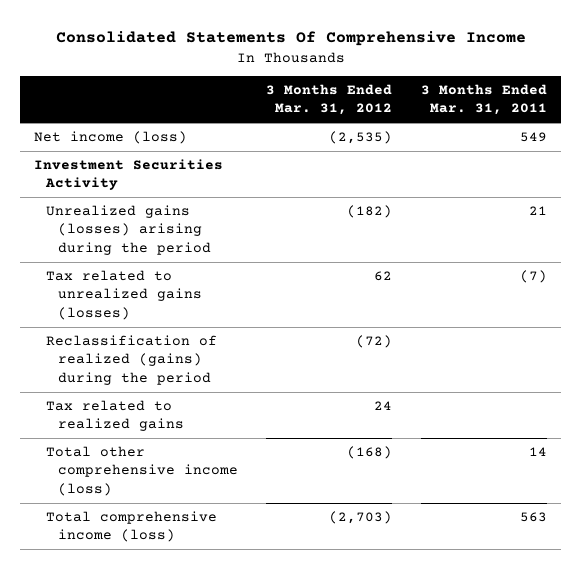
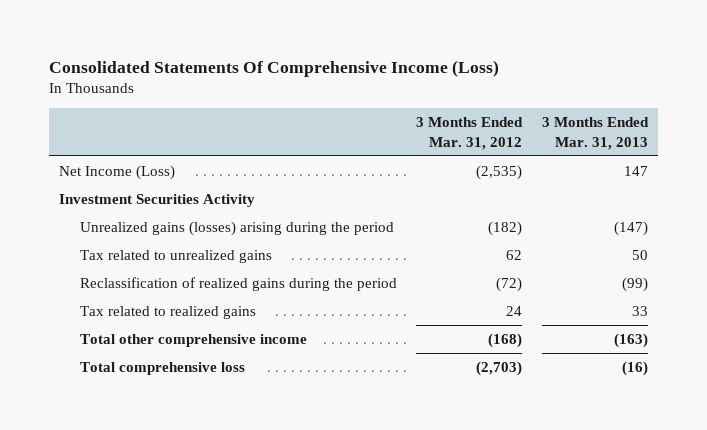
[55,31,526,47] Consolidated Statements Of Comprehensive Income -> [49,59,500,77] Consolidated Statements Of Comprehensive Income (Loss)
[420,84,547,116] 3 Months Ended Mar. 31, 2011 -> none
none -> [541,117,649,150] 3 Months Ended Mar. 31, 2013
[34,131,188,145] Net income (loss) -> [58,165,175,181] Net Income (Loss)
[46,270,203,320] Tax related to unrealized gains (losses) -> [79,250,272,264] Tax related to unrealized gains
[46,335,218,385] Reclassification of realized (gains) during the period -> [79,277,397,292] Reclassification of realized gains during the period
[46,446,239,496] Total other comprehensive income (loss) -> [79,334,307,348] Total other comprehensive income
[46,511,218,543] Total comprehensive income (loss) -> [79,362,245,376] Total comprehensive loss

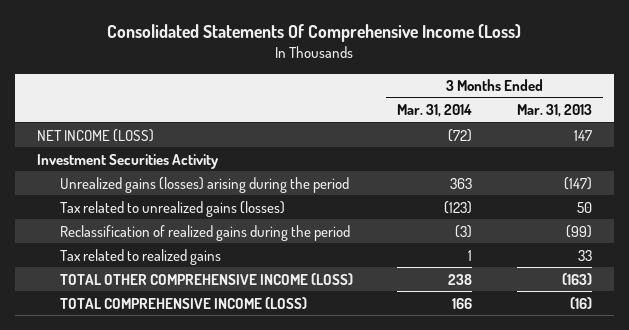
[416,117,524,150] 3 Months Ended Mar. 31, 2012 -> none
none -> [397,104,473,118] Mar. 31, 2014
[58,165,175,181] Net Income (Loss) -> [36,128,154,142] NET INCOME (LOSS)
[79,250,272,264] Tax related to unrealized gains -> [59,200,285,217] Tax related to unrealized gains (losses)
[79,334,307,348] Total other comprehensive income -> [59,272,353,285] TOTAL OTHER COMPREHENSIVE INCOME (LOSS)
[79,362,245,376] Total comprehensive loss -> [59,296,307,309] TOTAL COMPREHENSIVE INCOME (LOSS)

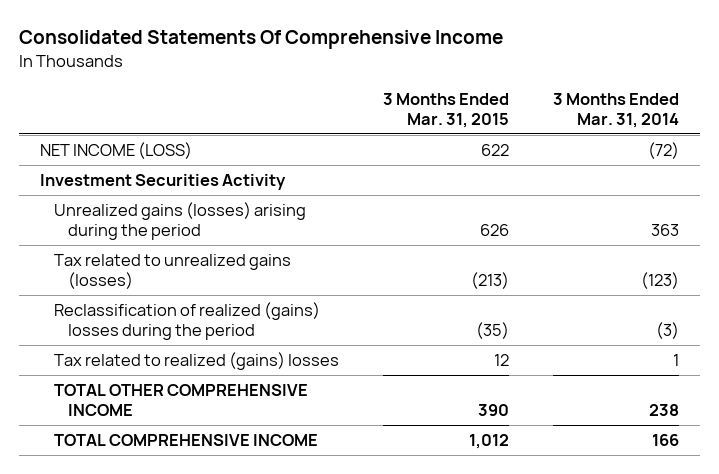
[107,23,522,42] Consolidated Statements Of Comprehensive Income (Loss) -> [18,30,503,50] Consolidated Statements Of Comprehensive Income
[516,104,592,118] Mar. 31, 2013 -> none
none -> [382,92,509,128] 3 Months Ended Mar. 31, 2015
[59,224,350,241] Reclassification of realized gains during the period -> [54,302,321,341] Reclassification of realized (gains) losses during the period
[59,248,221,265] Tax related to realized gains -> [54,352,340,371] Tax related to realized (gains) losses
[59,272,353,285] TOTAL OTHER COMPREHENSIVE INCOME (LOSS) -> [54,384,309,417] TOTAL OTHER COMPREHENSIVE INCOME
[59,296,307,309] TOTAL COMPREHENSIVE INCOME (LOSS) -> [54,434,319,447] TOTAL COMPREHENSIVE INCOME

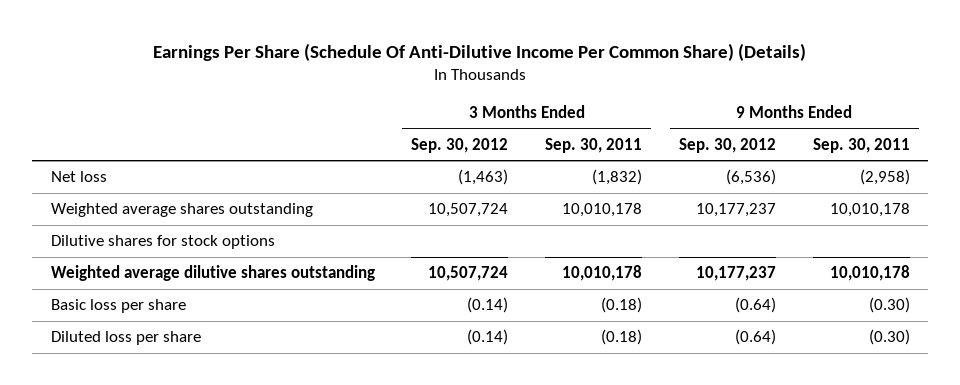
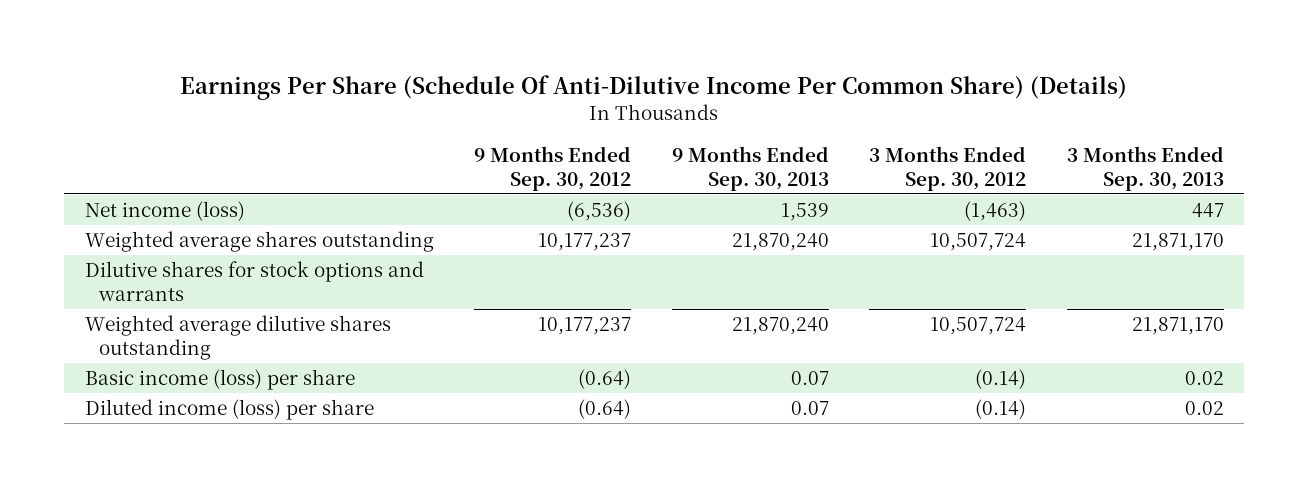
[545,138,643,154] Sep. 30, 2011 -> none
[812,138,910,154] Sep. 30, 2011 -> none
none -> [671,145,829,191] 9 Months Ended Sep. 30, 2013
none -> [1067,145,1225,191] 3 Months Ended Sep. 30, 2013
[50,171,107,183] Net loss -> [84,201,245,222] Net income (loss)
[50,235,275,250] Dilutive shares for stock options -> [84,261,424,302] Dilutive shares for stock options and warrants
[50,299,186,314] Basic loss per share -> [84,369,355,391] Basic income (loss) per share
[50,331,201,346] Diluted loss per share -> [84,399,374,421] Diluted income (loss) per share

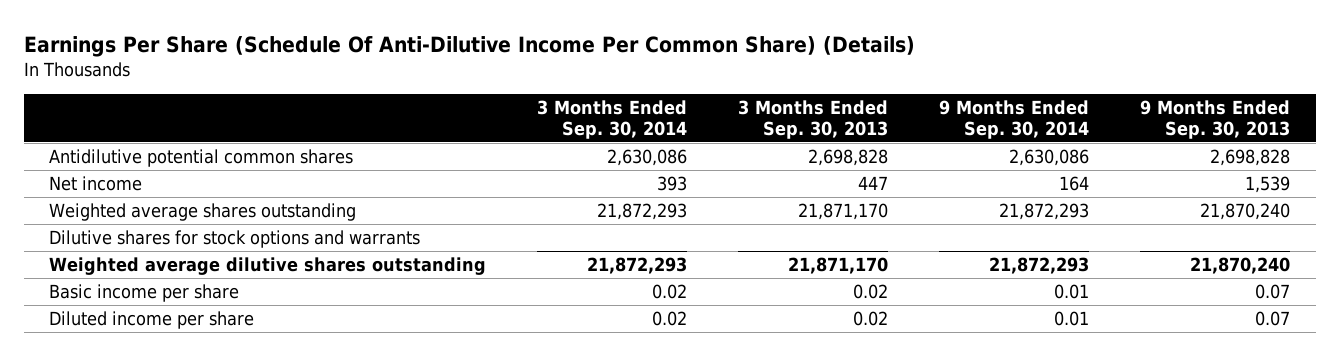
[474,145,632,191] 9 Months Ended Sep. 30, 2012 -> none
[869,145,1027,191] 3 Months Ended Sep. 30, 2012 -> none
none -> [537,100,688,139] 3 Months Ended Sep. 30, 2014
none -> [939,100,1090,139] 9 Months Ended Sep. 30, 2014
none -> [49,148,354,167] Antidilutive potential common shares
[84,201,245,222] Net income (loss) -> [49,175,143,191] Net income
[84,369,355,391] Basic income (loss) per share -> [49,283,240,302] Basic income per share
[84,399,374,421] Diluted income (loss) per share -> [49,310,255,329] Diluted income per share

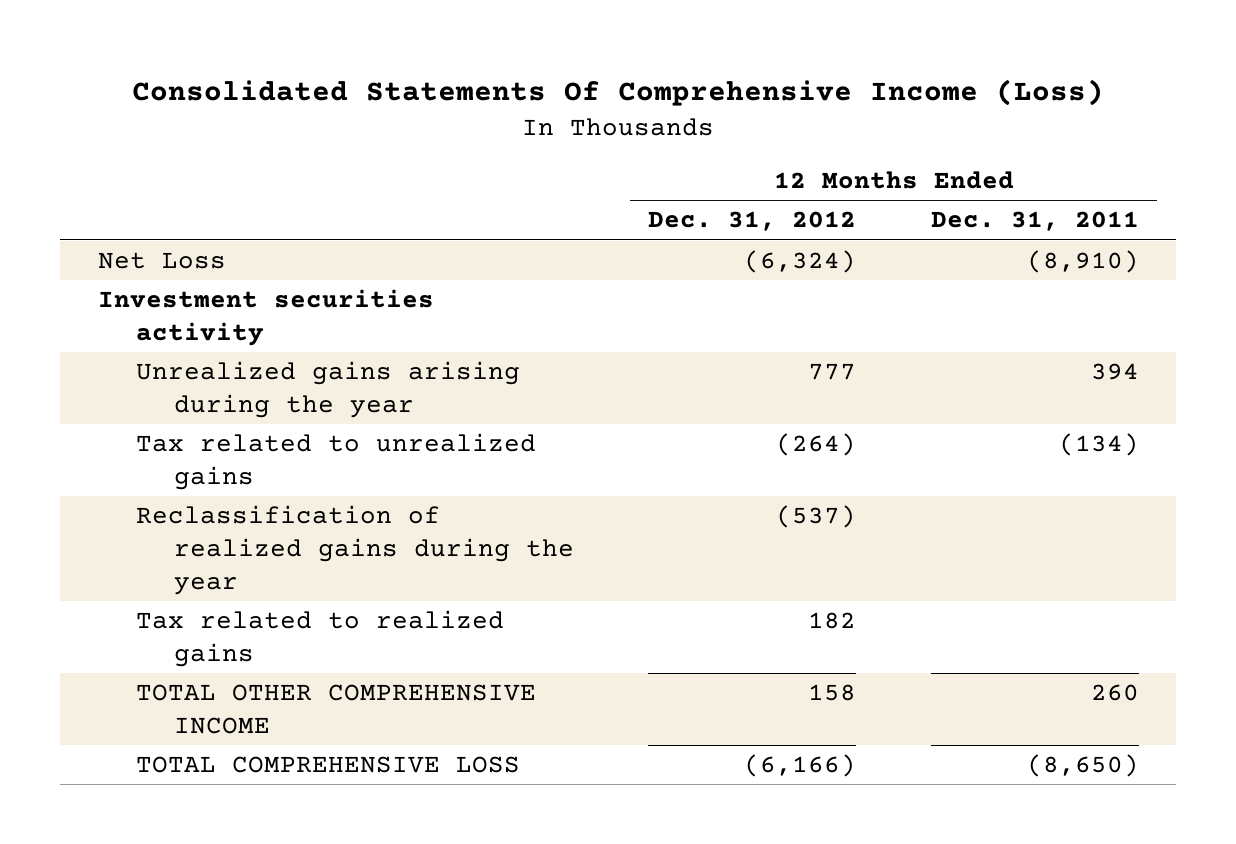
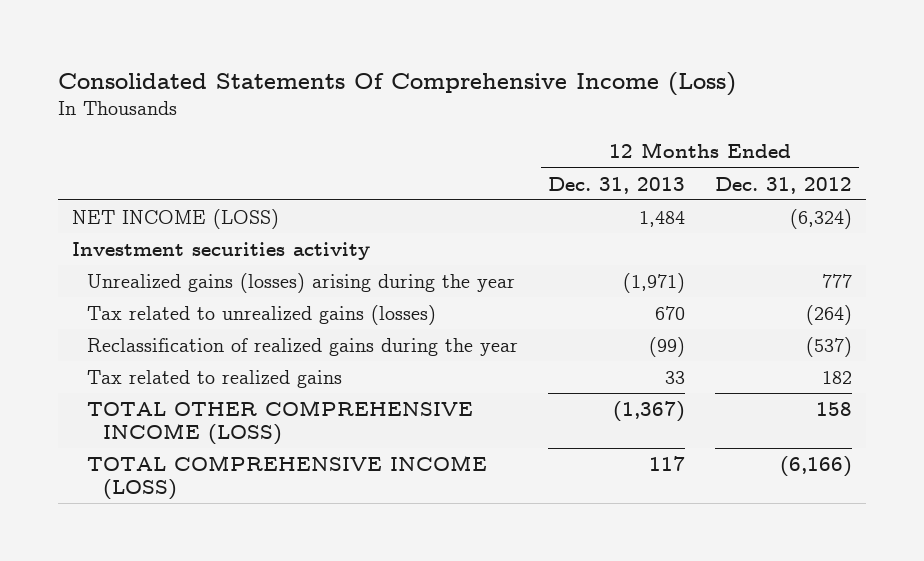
[930,211,1139,232] Dec. 31, 2011 -> none
none -> [548,176,686,194] Dec. 31, 2013
[97,252,226,270] Net Loss -> [72,208,280,229] NET INCOME (LOSS)
[135,361,520,418] Unrealized gains arising during the year -> [87,272,516,293] Unrealized gains (losses) arising during the year
[135,433,536,490] Tax related to unrealized gains -> [87,304,437,325] Tax related to unrealized gains (losses)
[135,684,536,734] TOTAL OTHER COMPREHENSIVE INCOME -> [87,399,474,446] TOTAL OTHER COMPREHENSIVE INCOME (LOSS)
[135,756,520,774] TOTAL COMPREHENSIVE LOSS -> [87,454,488,501] TOTAL COMPREHENSIVE INCOME (LOSS)

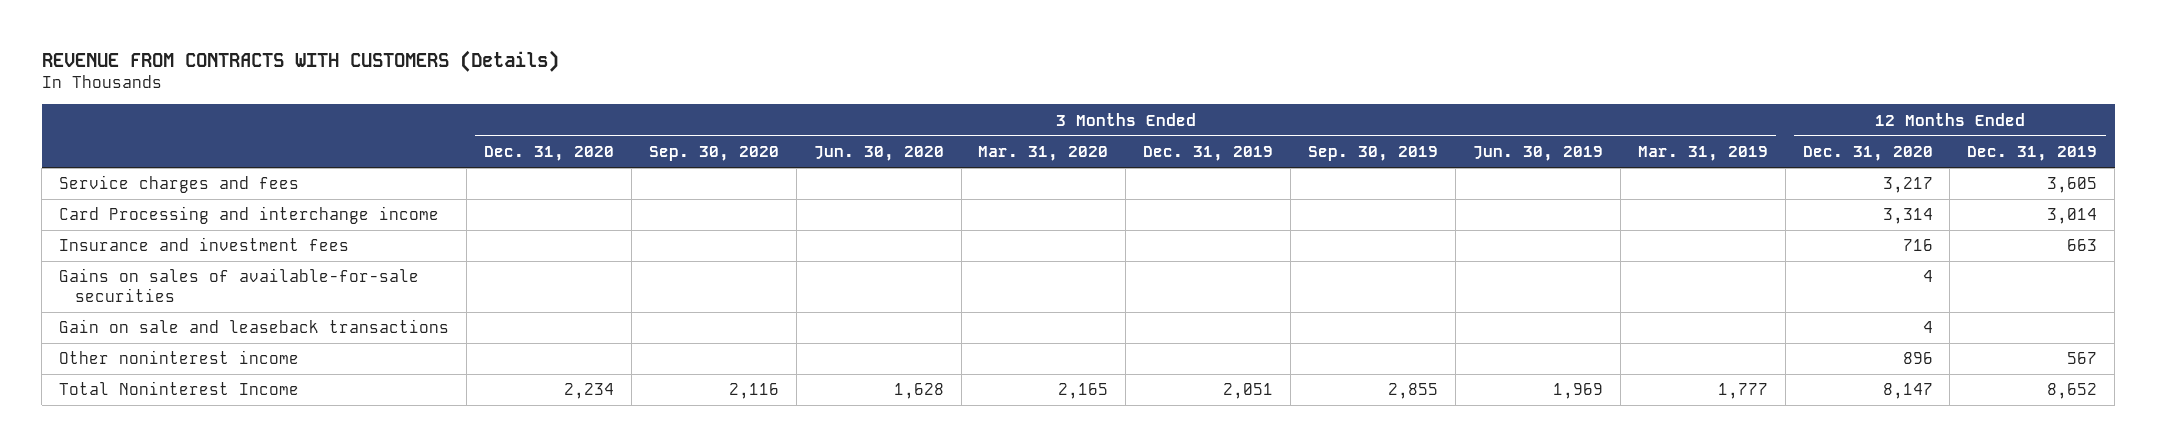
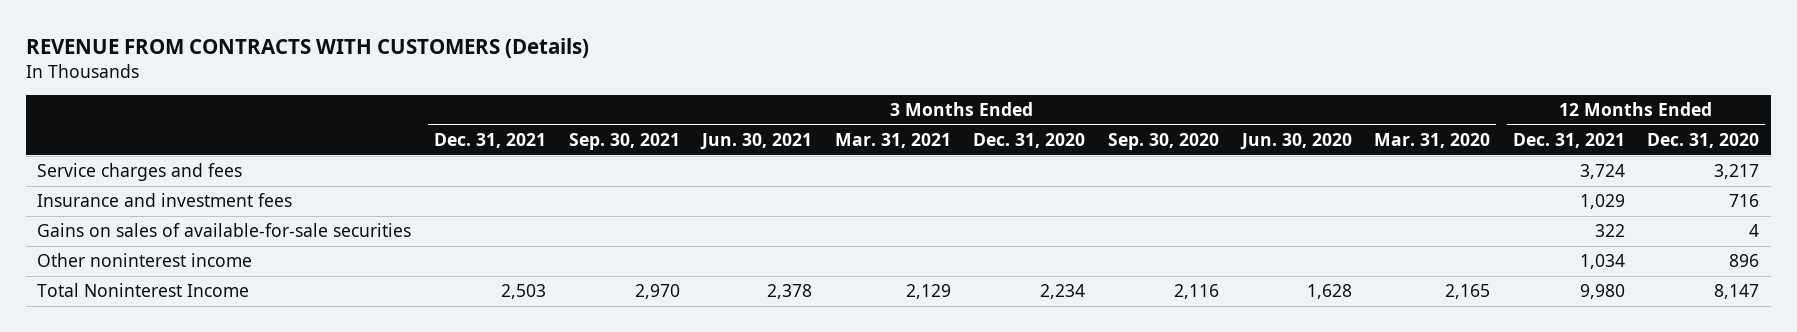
[1143,146,1274,162] Dec. 31, 2019 -> none
[1308,146,1439,162] Sep. 30, 2019 -> none
[1472,146,1603,162] Jun. 30, 2019 -> none
[1637,146,1768,162] Mar. 31, 2019 -> none
[1967,146,2098,162] Dec. 31, 2019 -> none
none -> [434,133,547,149] Dec. 31, 2021
none -> [568,133,680,151] Sep. 30, 2021
none -> [700,133,813,151] Jun. 30, 2021
none -> [834,133,951,149] Mar. 31, 2021
none -> [1512,133,1625,149] Dec. 31, 2021
[59,206,440,225] Card Processing and interchange income -> none
[59,319,450,334] Gain on sale and leaseback transactions -> none

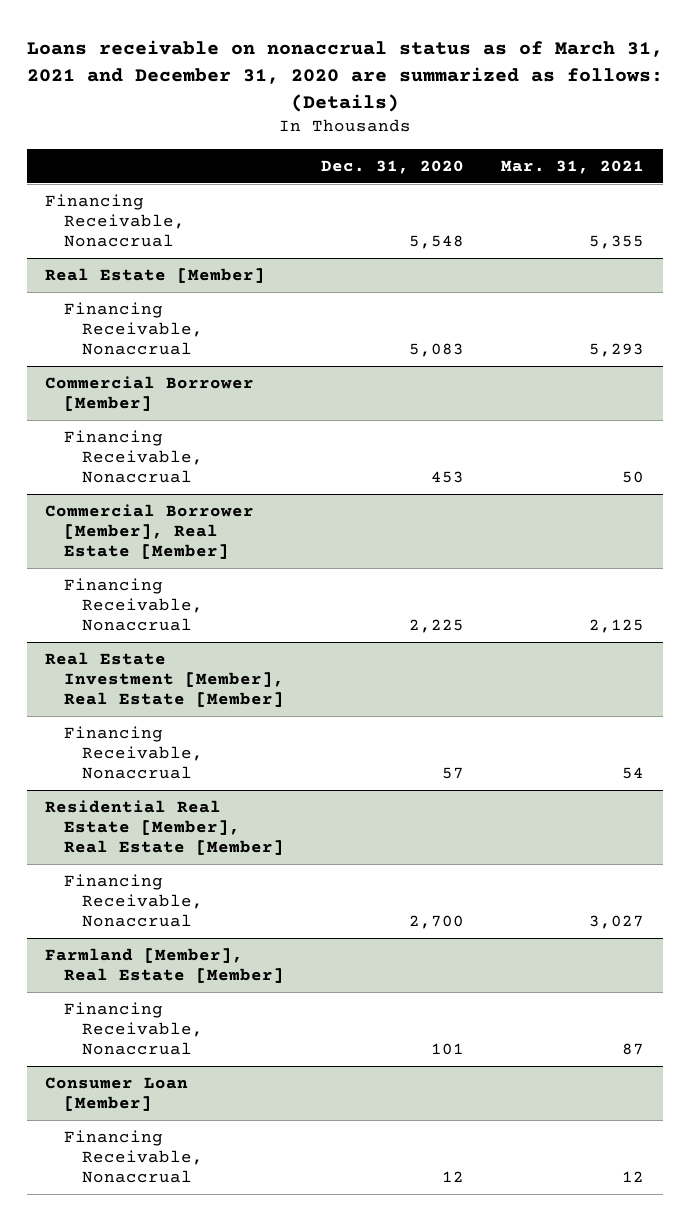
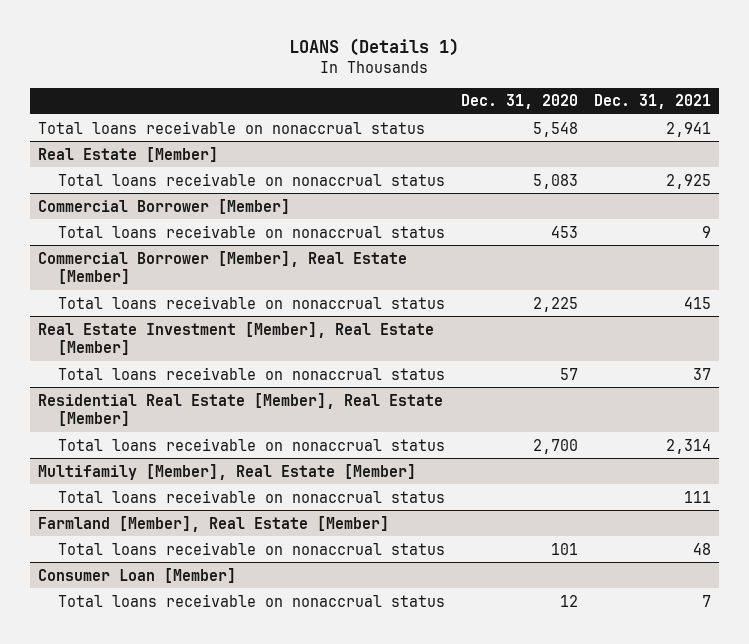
[26,39,663,112] Loans receivable on nonaccrual status as of March 31, 2021 and December 31, 2020 are summarized as follows: (Details) -> [289,37,460,56] LOANS (Details 1)
[501,159,645,174] Mar. 31, 2021 -> none
none -> [593,94,711,110] Dec. 31, 2021
[45,194,185,248] Financing Receivable, Nonaccrual -> [37,120,425,134] Total loans receivable on nonaccrual status
[63,302,204,356] Financing Receivable, Nonaccrual -> [57,172,445,186] Total loans receivable on nonaccrual status
[63,430,204,484] Financing Receivable, Nonaccrual -> [57,224,445,238] Total loans receivable on nonaccrual status
[63,578,204,632] Financing Receivable, Nonaccrual -> [57,295,445,309] Total loans receivable on nonaccrual status
[63,726,204,780] Financing Receivable, Nonaccrual -> [57,366,445,380] Total loans receivable on nonaccrual status
[63,874,204,928] Financing Receivable, Nonaccrual -> [57,437,445,451] Total loans receivable on nonaccrual status
none -> [37,463,416,480] Multifamily [Member], Real Estate [Member]
none -> [57,489,445,503] Total loans receivable on nonaccrual status
[63,1002,204,1056] Financing Receivable, Nonaccrual -> [57,541,445,555] Total loans receivable on nonaccrual status
[63,1130,204,1184] Financing Receivable, Nonaccrual -> [57,593,445,607] Total loans receivable on nonaccrual status

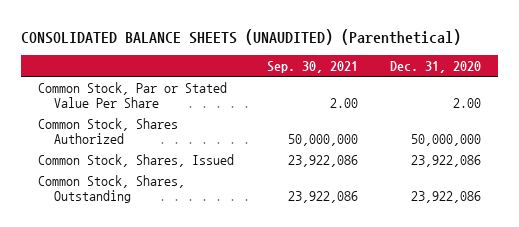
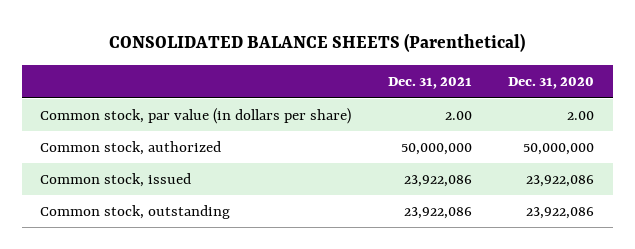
[21,29,462,46] CONSOLIDATED BALANCE SHEETS (UNAUDITED) (Parenthetical) -> [109,33,526,53] CONSOLIDATED BALANCE SHEETS (Parenthetical)
[266,61,358,74] Sep. 30, 2021 -> none
none -> [387,77,472,90] Dec. 31, 2021
[37,81,227,109] Common Stock, Par or Stated Value Per Share -> [40,107,352,124] Common stock, par value (in dollars per share)
[37,117,178,145] Common Stock, Shares Authorized -> [40,140,222,155] Common stock, authorized
[37,153,234,167] Common Stock, Shares, Issued -> [40,172,192,187] Common stock, issued
[37,174,185,204] Common Stock, Shares, Outstanding -> [40,204,231,219] Common stock, outstanding

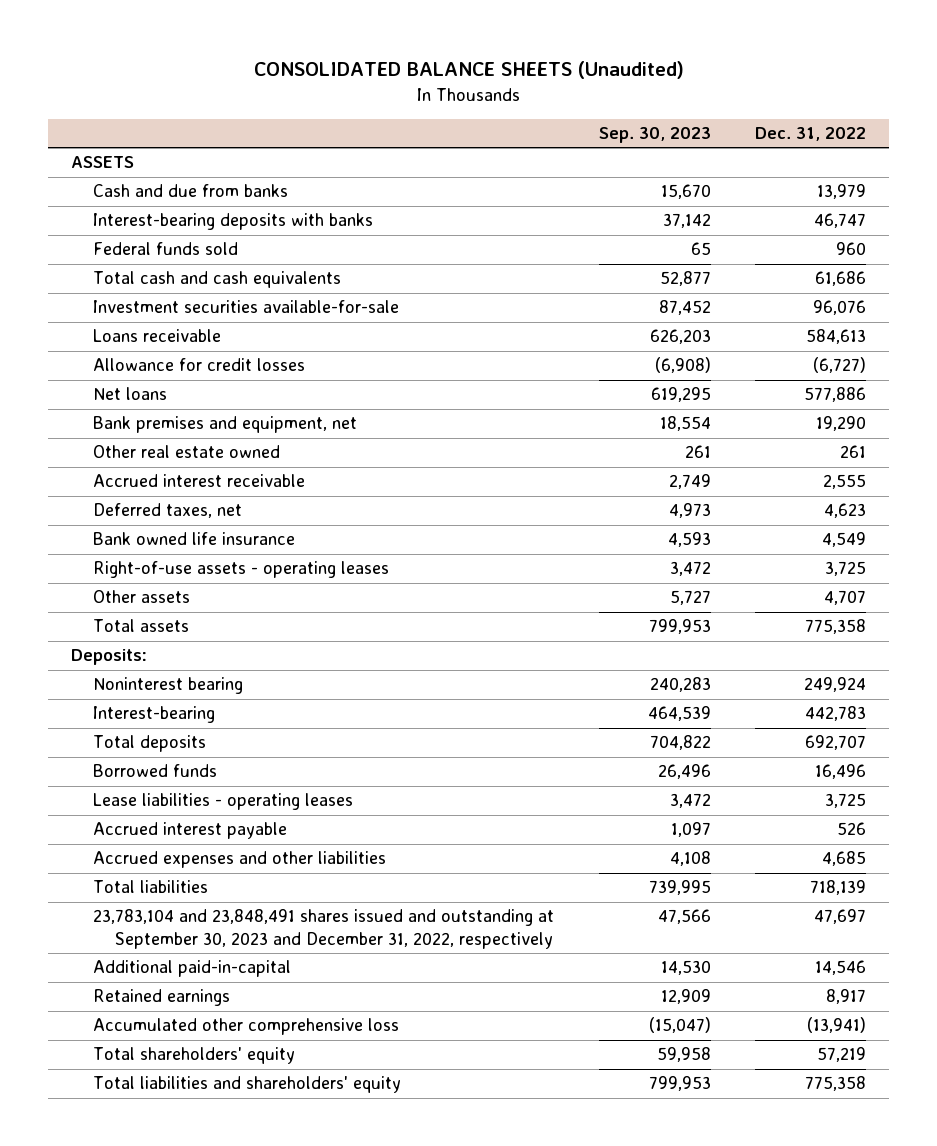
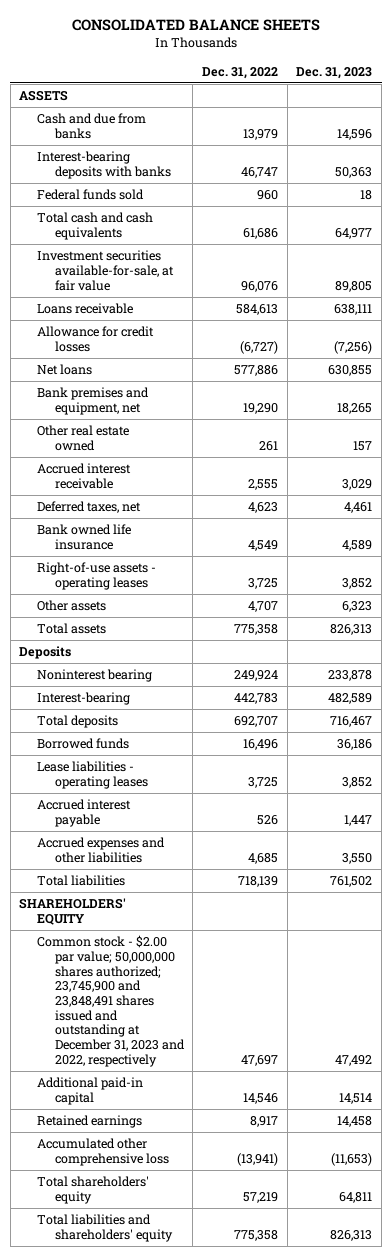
[253,61,684,80] CONSOLIDATED BALANCE SHEETS (Unaudited) -> [71,18,320,31] CONSOLIDATED BALANCE SHEETS
[598,127,711,144] Sep. 30, 2023 -> none
none -> [296,66,373,79] Dec. 31, 2023
[92,300,399,314] Investment securities available-for-sale -> [36,250,174,291] Investment securities available-for-sale, at fair value
[70,649,147,666] Deposits: -> [19,646,72,660] Deposits
none -> [19,898,127,925] SHAREHOLDERS' EQUITY
[92,909,554,950] 23,783,104 and 23,848,491 shares issued and outstanding at September 30, 2023 and December 31, 2022, respectively -> [36,935,185,1067] Common stock - $2.00 par value; 50,000,000 shares authorized; 23,745,900 and 23,848,491 shares issued and outstanding at December 31, 2023 and 2022, respectively
[92,960,291,978] Additional paid-in-capital -> [36,1077,143,1105] Additional paid-in capital

